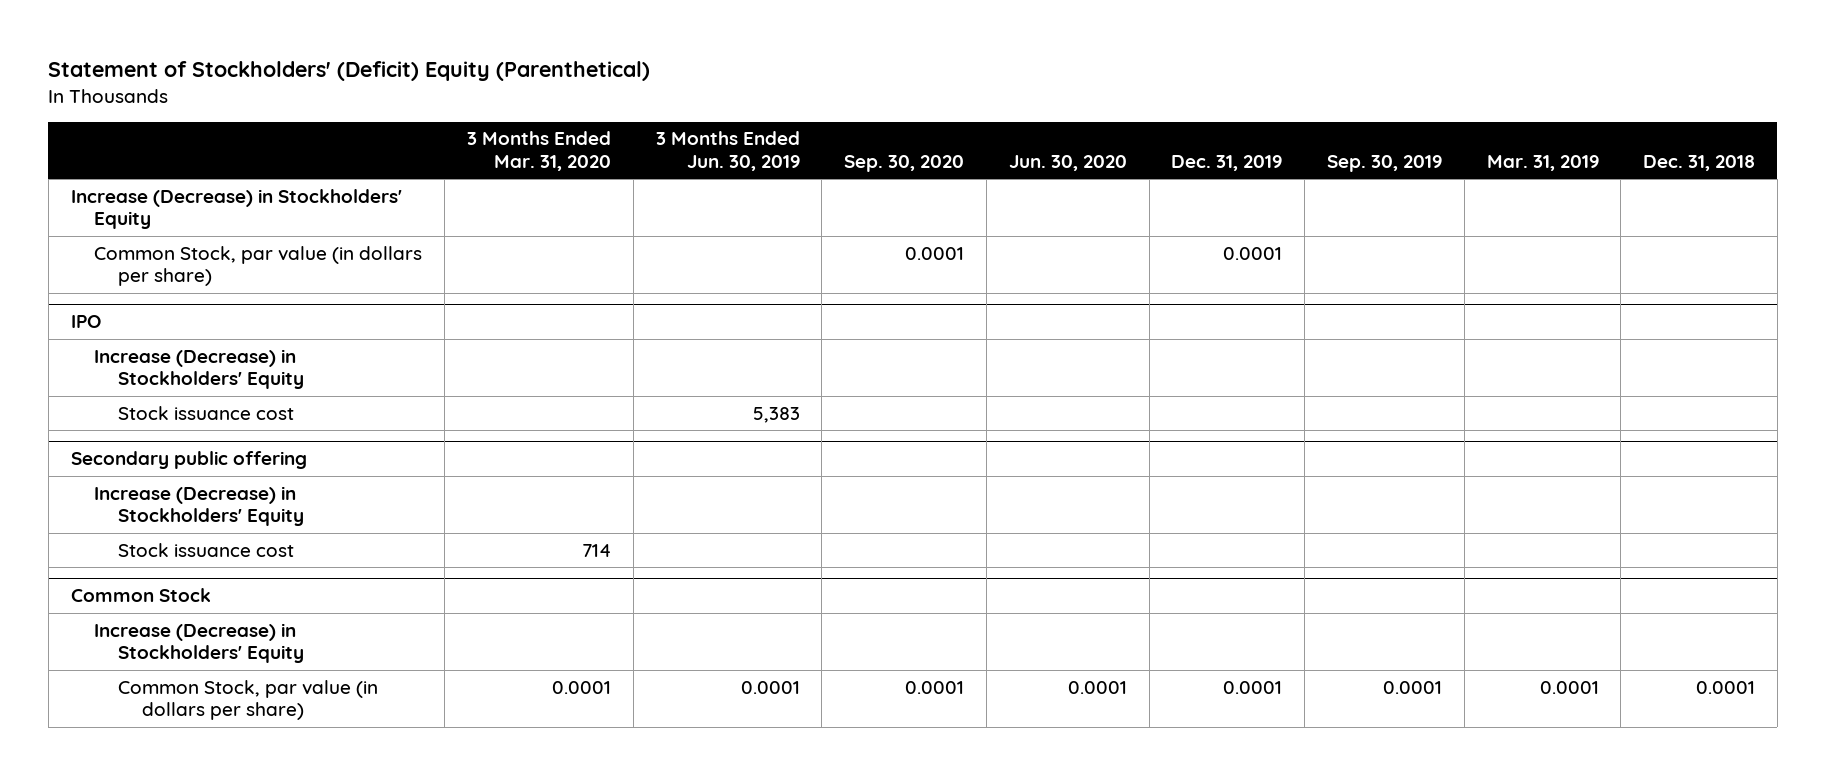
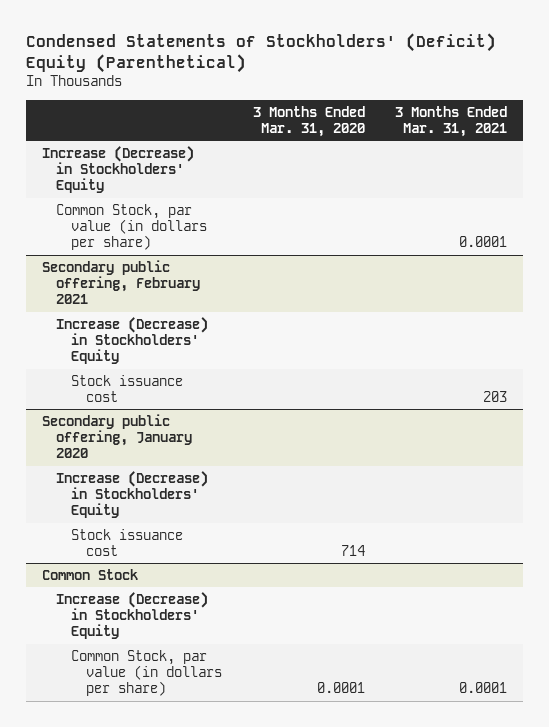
[48,61,651,82] Statement of Stockholders' (Deficit) Equity (Parenthetical) -> [26,33,497,74] Condensed Statements of Stockholders' (Deficit) Equity (Parenthetical)
[655,131,800,172] 3 Months Ended Jun. 30, 2019 -> none
[844,155,965,173] Sep. 30, 2020 -> none
[1008,155,1127,172] Jun. 30, 2020 -> none
[1171,155,1283,172] Dec. 31, 2019 -> none
[1326,155,1442,173] Sep. 30, 2019 -> none
[1486,155,1599,172] Mar. 31, 2019 -> none
[1643,155,1756,172] Dec. 31, 2018 -> none
none -> [395,105,508,137] 3 Months Ended Mar. 31, 2021
[70,315,101,329] IPO -> none
[94,348,305,390] Increase (Decrease) in Stockholders' Equity -> none
[118,405,295,420] Stock issuance cost -> none
none -> [41,259,201,305] Secondary public offering, February 2021
none -> [56,316,209,365] Increase (Decrease) in Stockholders' Equity
none -> [71,374,184,403] Stock issuance cost
[70,451,307,470] Secondary public offering -> [41,413,193,459] Secondary public offering, January 2020

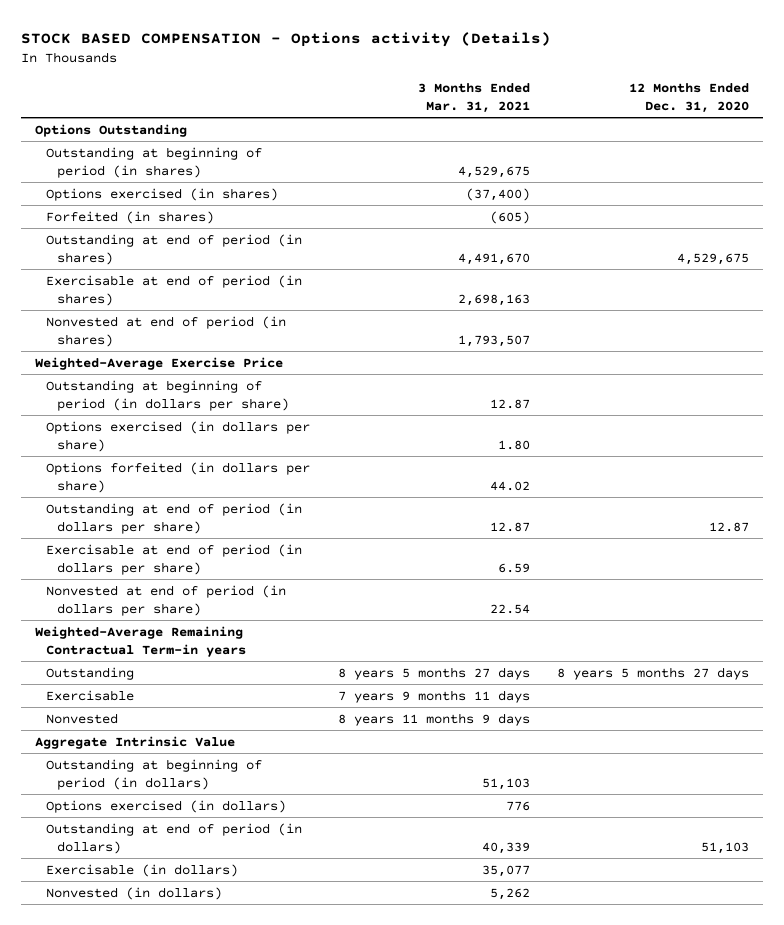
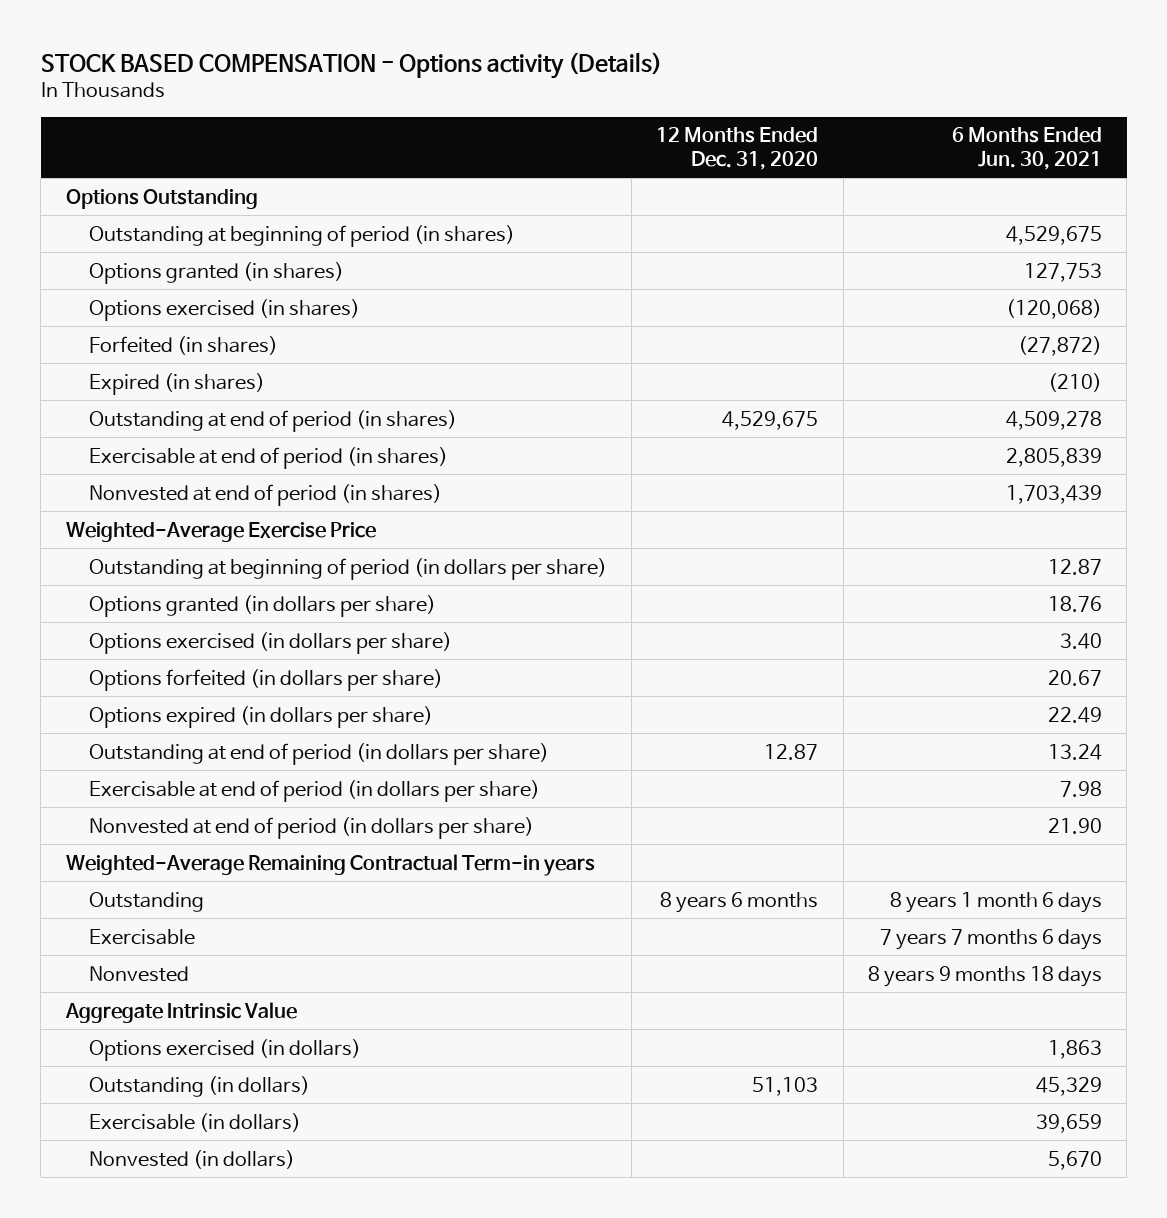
[417,82,530,113] 3 Months Ended Mar. 31, 2021 -> none
none -> [951,127,1102,170] 6 Months Ended Jun. 30, 2021
none -> [89,261,345,284] Options granted (in shares)
none -> [89,372,266,395] Expired (in shares)
none -> [89,594,437,617] Options granted (in dollars per share)
none -> [89,705,434,728] Options expired (in dollars per share)
[557,666,750,680] 8 years 5 months 27 days -> [660,891,819,913] 8 years 6 months
[46,758,263,790] Outstanding at beginning of period (in dollars) -> none
[46,822,303,854] Outstanding at end of period (in dollars) -> [89,1075,311,1097] Outstanding (in dollars)

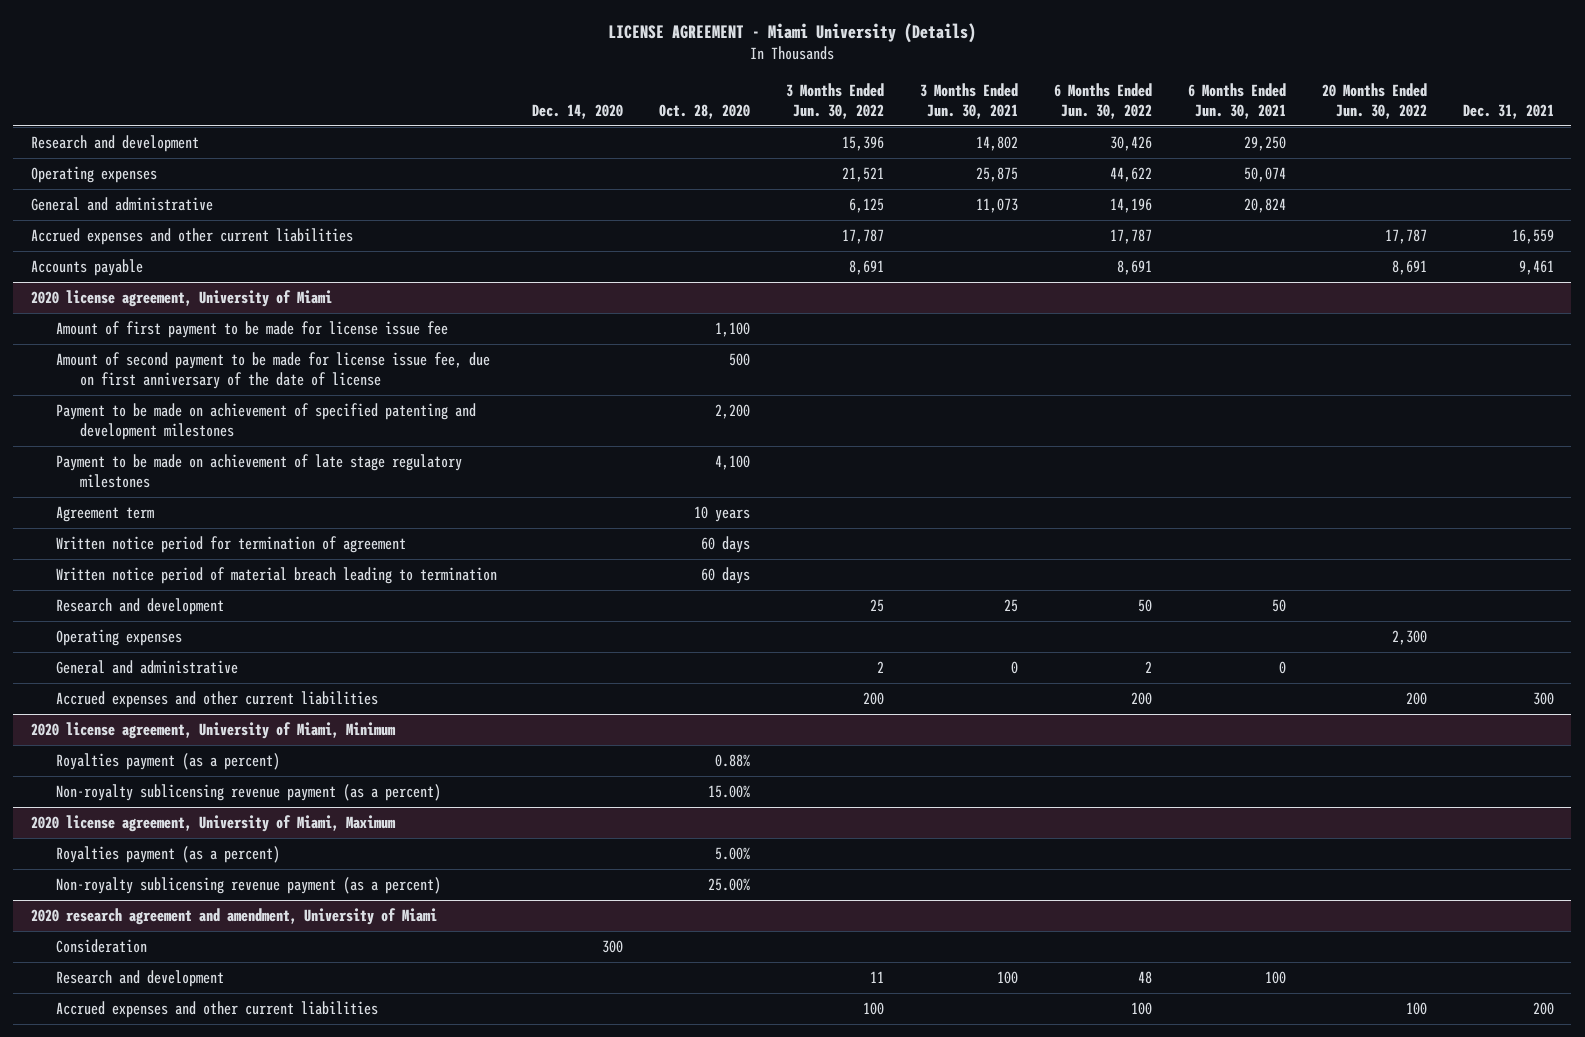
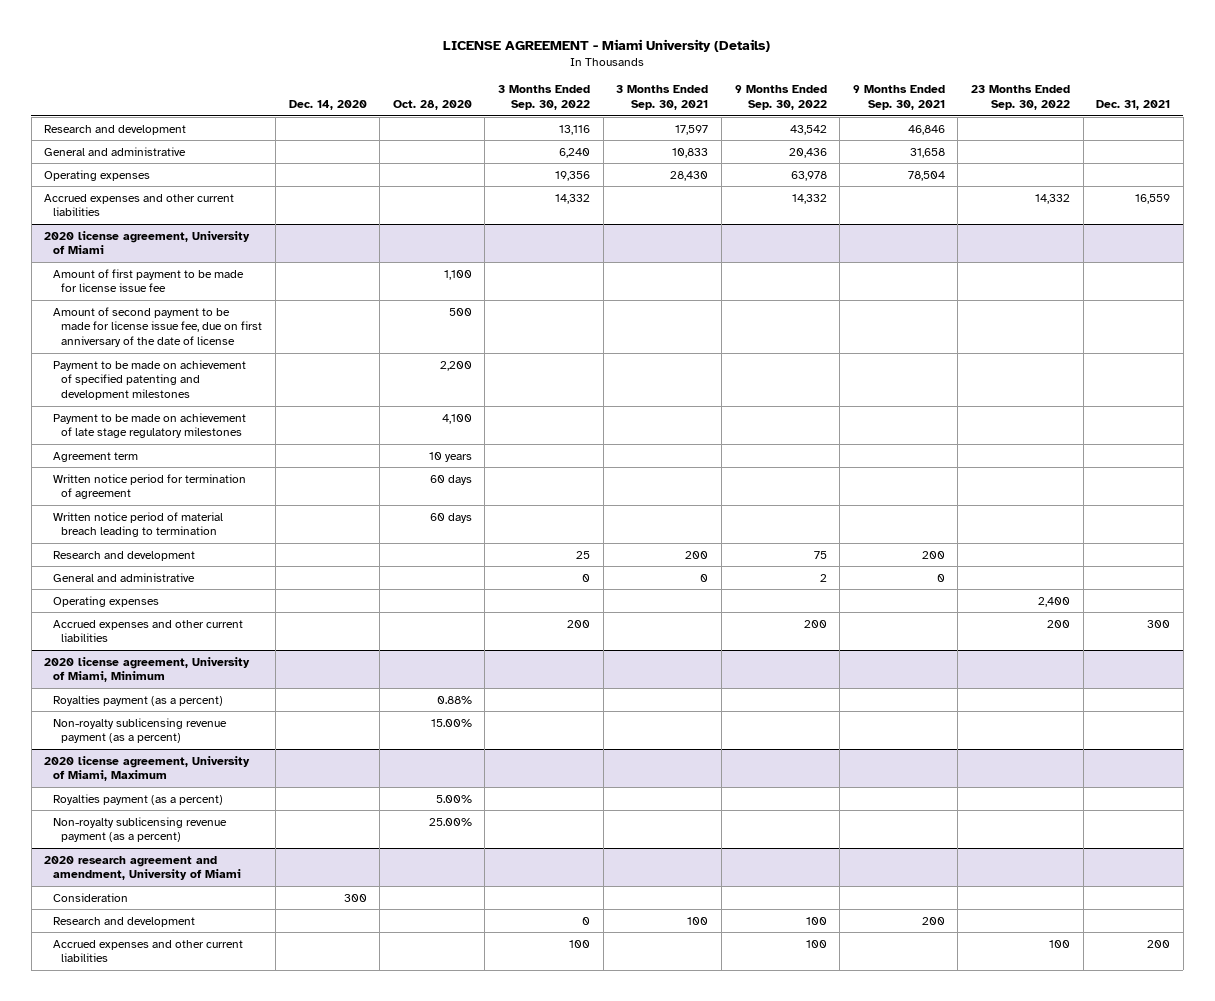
[786,82,885,119] 3 Months Ended Jun. 30, 2022 -> none
[920,82,1019,119] 3 Months Ended Jun. 30, 2021 -> none
[1053,82,1152,119] 6 Months Ended Jun. 30, 2022 -> none
[1187,82,1286,119] 6 Months Ended Jun. 30, 2021 -> none
[1321,82,1427,119] 20 Months Ended Jun. 30, 2022 -> none
none -> [498,85,591,111] 3 Months Ended Sep. 30, 2022
none -> [616,85,709,111] 3 Months Ended Sep. 30, 2021
none -> [734,85,827,111] 9 Months Ended Sep. 30, 2022
none -> [852,85,945,111] 9 Months Ended Sep. 30, 2021
none -> [971,85,1071,111] 23 Months Ended Sep. 30, 2022
[31,165,158,183] Operating expenses -> [44,169,151,181] Operating expenses
[31,258,144,276] Accounts payable -> none
[55,628,182,646] Operating expenses -> [52,595,159,607] Operating expenses

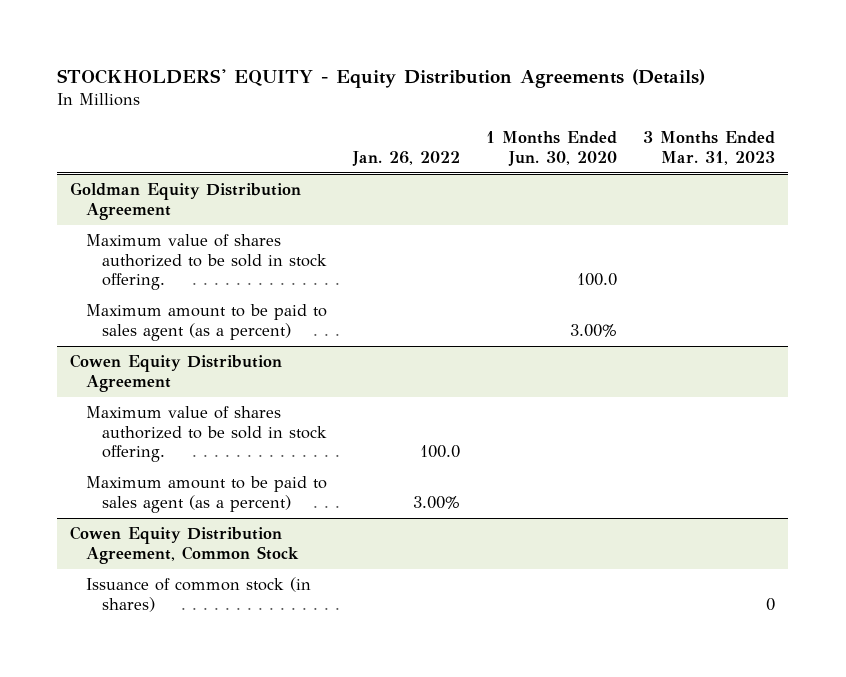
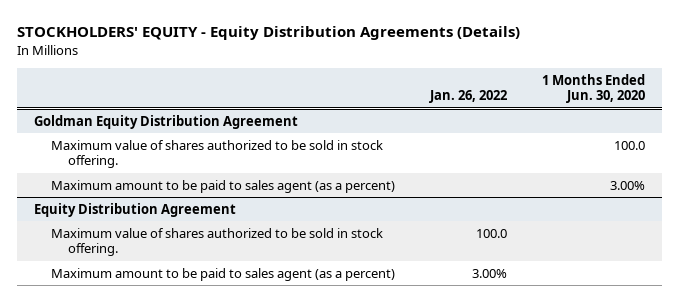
[643,131,776,165] 3 Months Ended Mar. 31, 2023 -> none
[70,354,283,392] Cowen Equity Distribution Agreement -> [34,202,237,217] Equity Distribution Agreement
[70,526,300,564] Cowen Equity Distribution Agreement, Common Stock -> none
[86,577,312,612] Issuance of common stock (in shares) -> none

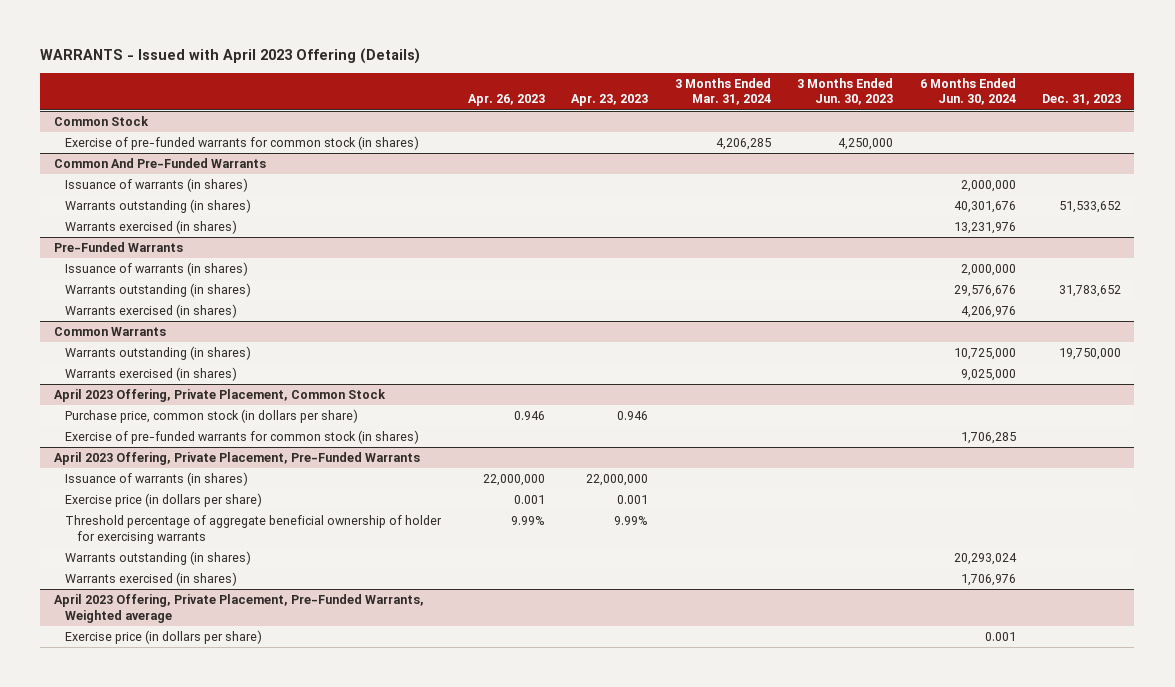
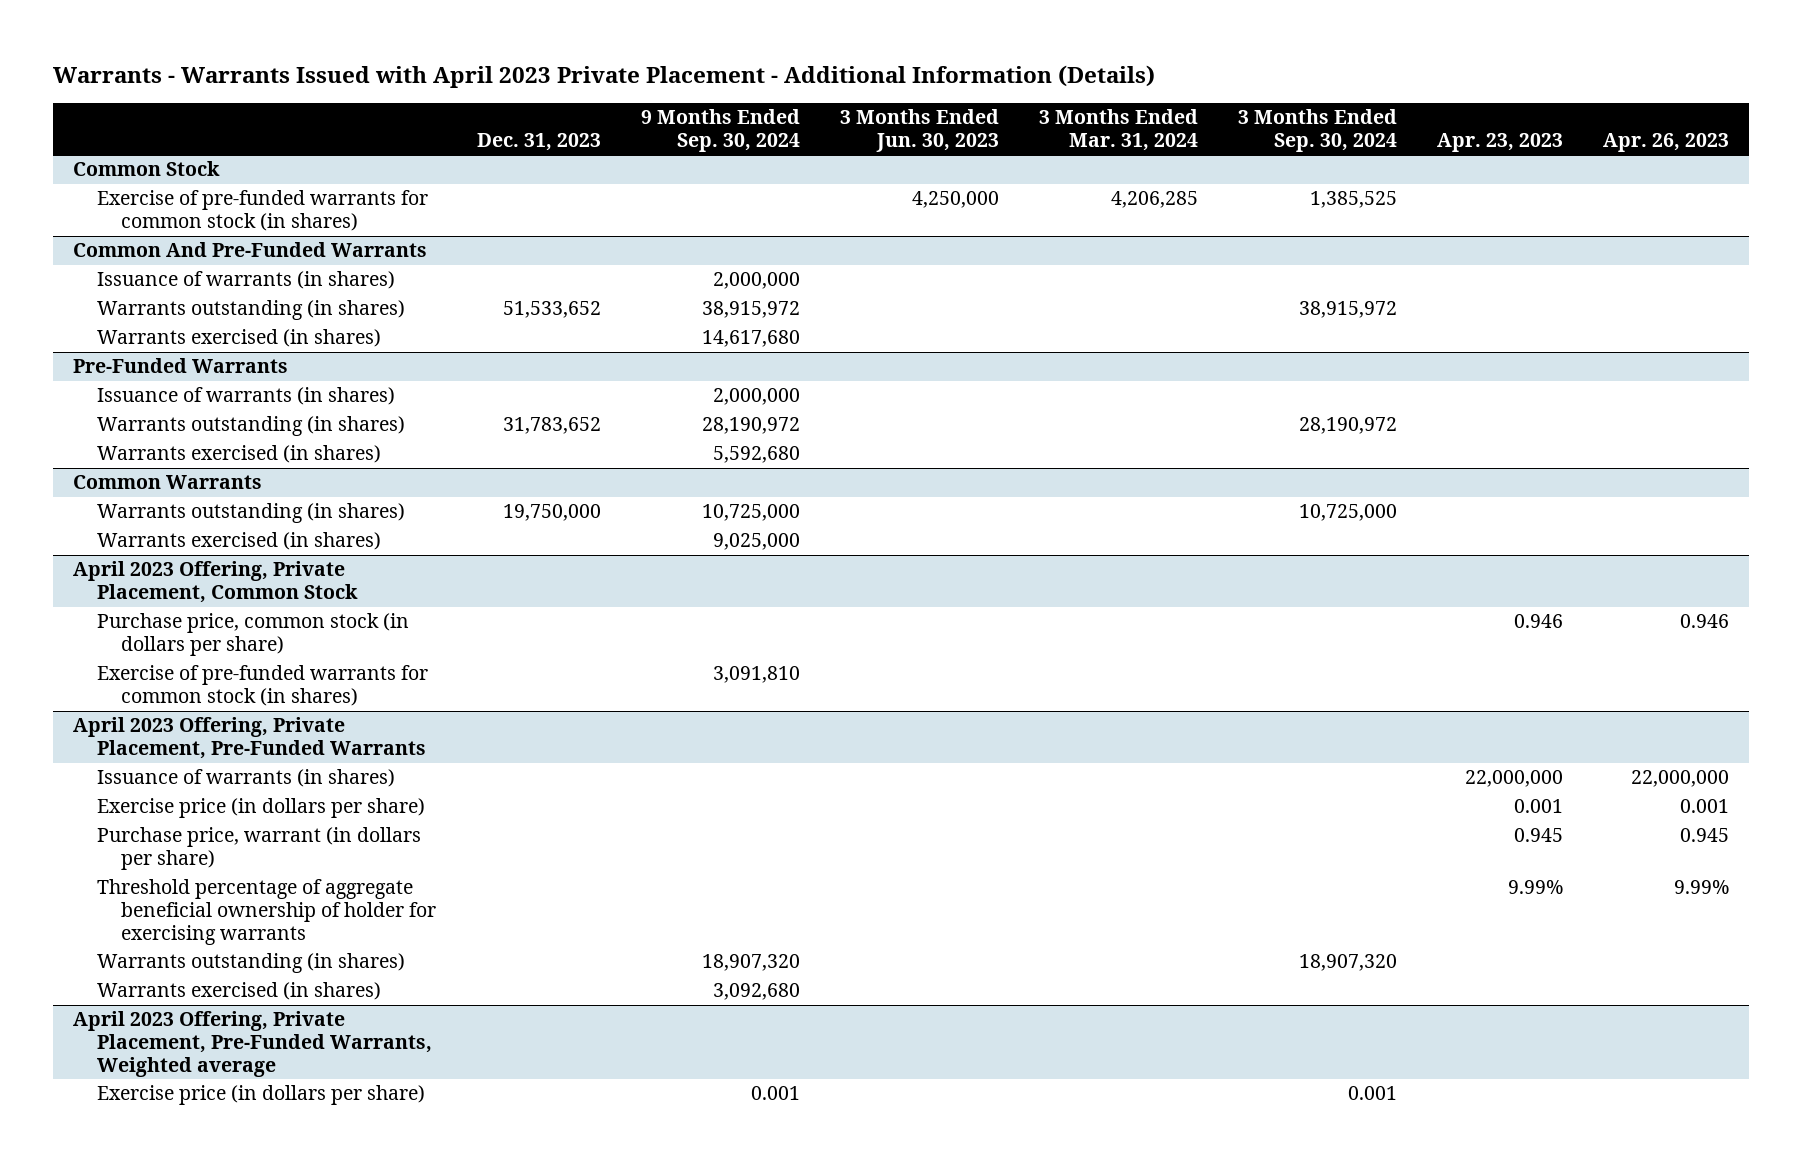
[40,47,421,64] WARRANTS - Issued with April 2023 Offering (Details) -> [52,65,1155,89] Warrants - Warrants Issued with April 2023 Private Placement - Additional Information (Details)
[919,77,1016,106] 6 Months Ended Jun. 30, 2024 -> none
none -> [640,109,800,153] 9 Months Ended Sep. 30, 2024
none -> [1237,109,1397,153] 3 Months Ended Sep. 30, 2024
none -> [97,827,422,871] Purchase price, warrant (in dollars per share)

